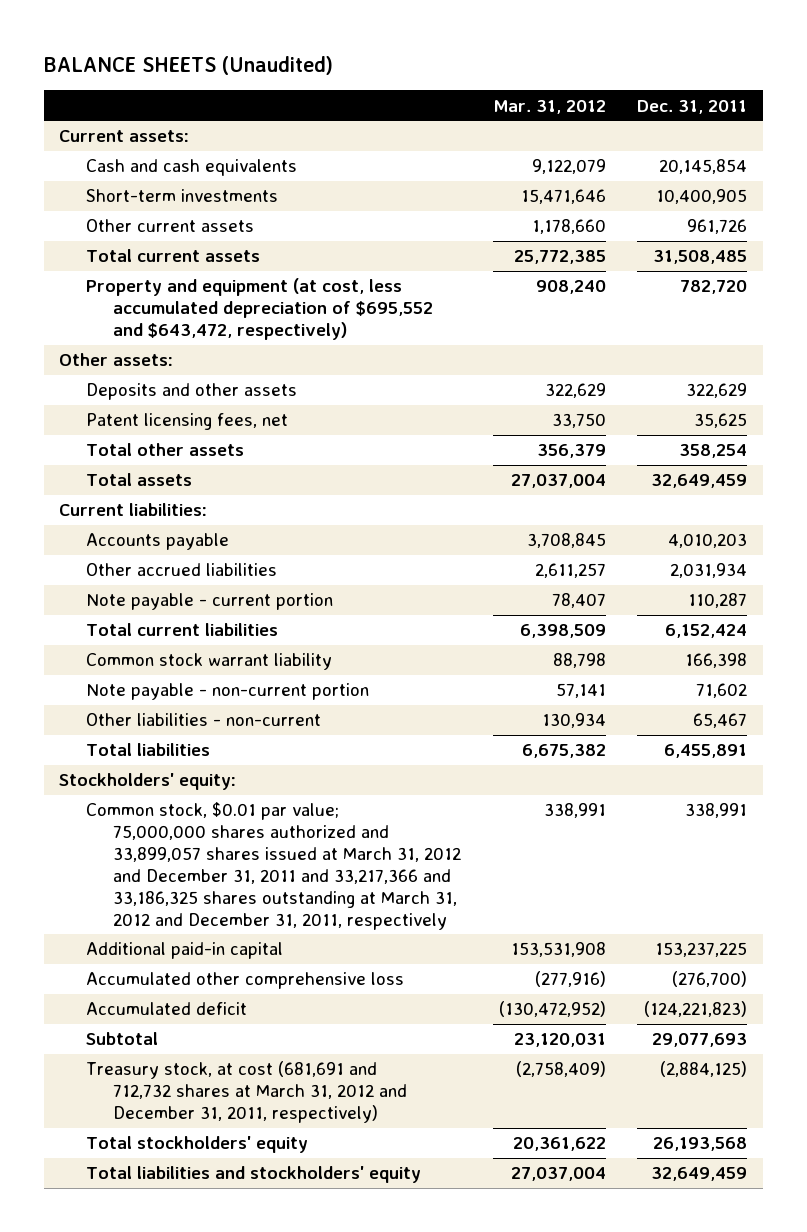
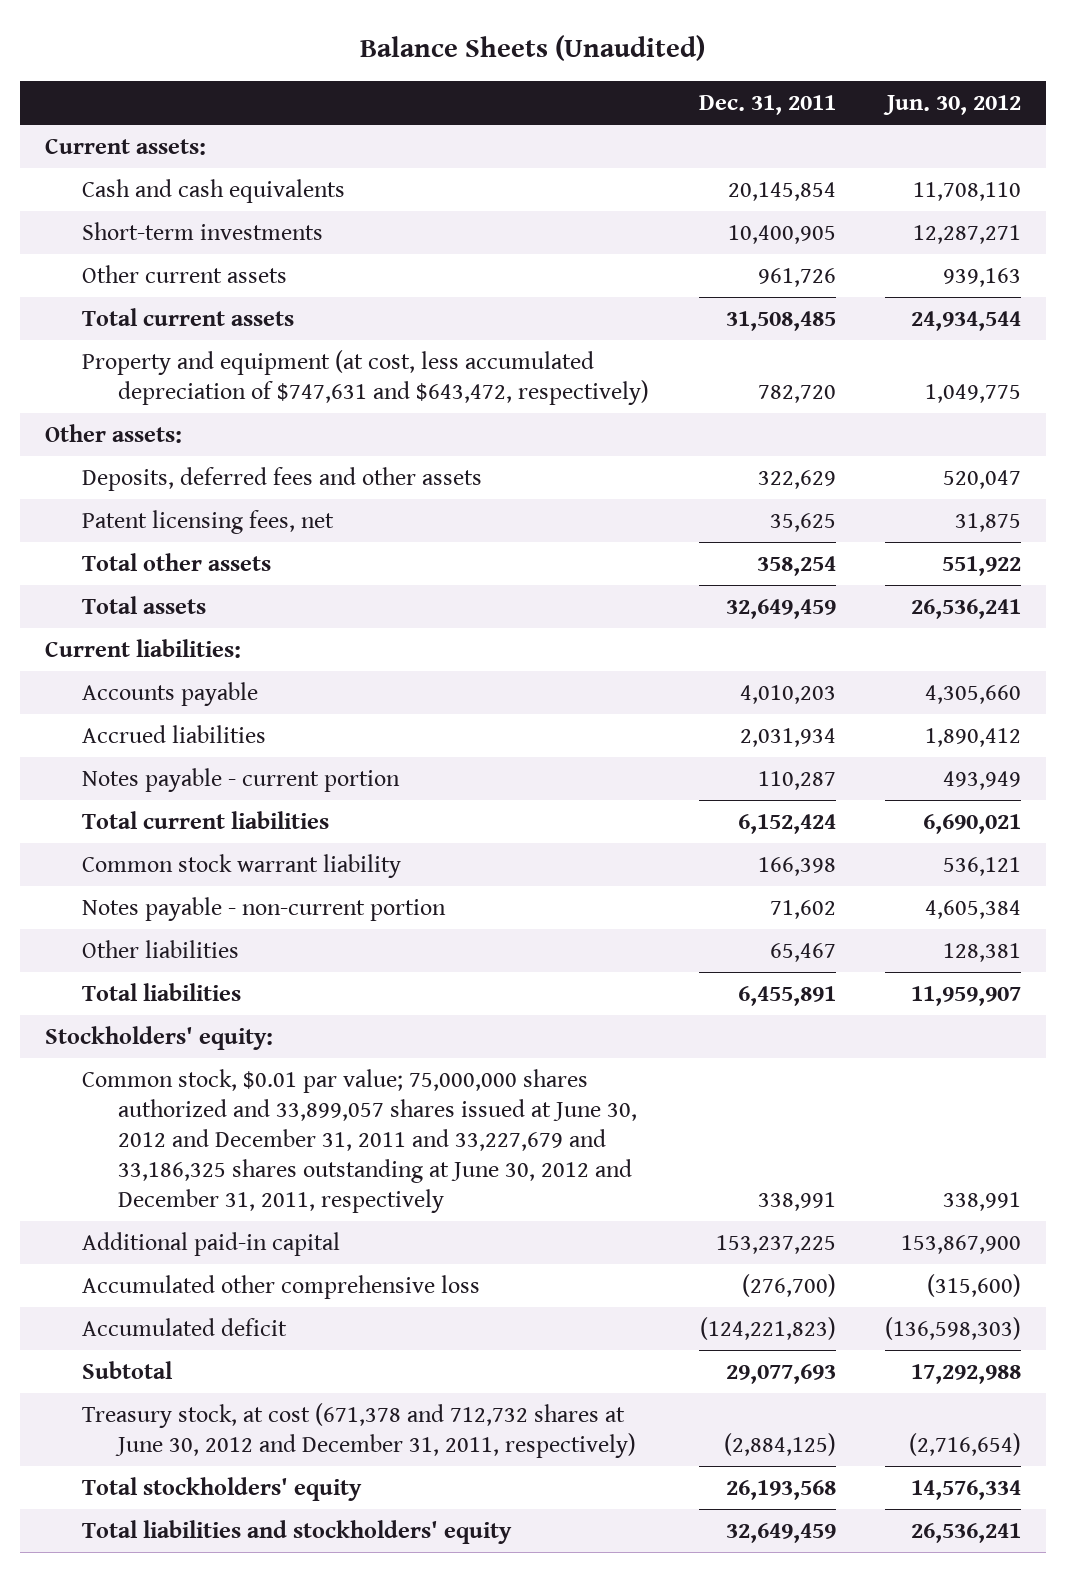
[43,56,333,76] BALANCE SHEETS (Unaudited) -> [360,35,706,62] Balance Sheets (Unaudited)
[492,99,606,114] Mar. 31, 2012 -> none
none -> [883,95,1022,116] Jun. 30, 2012
[86,278,434,340] Property and equipment (at cost, less accumulated depreciation of $695,552 and $643,472, respectively) -> [81,349,650,405] Property and equipment (at cost, less accumulated depreciation of $747,631 and $643,472, respectively)
[86,383,298,401] Deposits and other assets -> [81,466,482,491] Deposits, deferred fees and other assets
[86,563,278,577] Other accrued liabilities -> [81,724,266,743] Accrued liabilities
[86,593,334,611] Note payable - current portion -> [81,767,400,792] Notes payable - current portion
[86,683,370,701] Note payable - non-current portion -> [81,896,446,921] Notes payable - non-current portion
[86,713,322,727] Other liabilities - non-current -> [81,939,239,958] Other liabilities
[86,802,462,930] Common stock, $0.01 par value; 75,000,000 shares authorized and 33,899,057 shares issued at March 31, 2012 and December 31, 2011 and 33,217,366 and 33,186,325 shares outstanding at March 31, 2012 and December 31, 2011, respectively -> [81,1068,638,1214] Common stock, $0.01 par value; 75,000,000 shares authorized and 33,899,057 shares issued at June 30, 2012 and December 31, 2011 and 33,227,679 and 33,186,325 shares outstanding at June 30, 2012 and December 31, 2011, respectively
[86,1061,408,1123] Treasury stock, at cost (681,691 and 712,732 shares at March 31, 2012 and December 31, 2011, respectively) -> [81,1402,637,1458] Treasury stock, at cost (671,378 and 712,732 shares at June 30, 2012 and December 31, 2011, respectively)

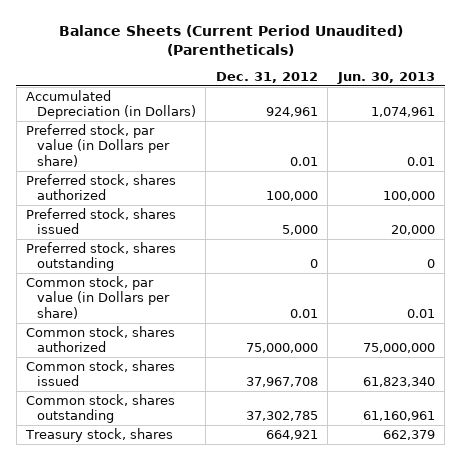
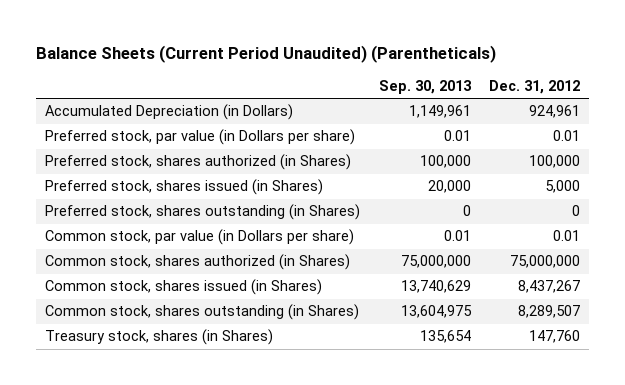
[336,71,435,84] Jun. 30, 2013 -> none
none -> [378,79,472,94] Sep. 30, 2013
[26,173,177,201] Preferred stock, shares authorized -> [45,154,352,171] Preferred stock, shares authorized (in Shares)
[26,207,177,235] Preferred stock, shares issued -> [45,179,324,196] Preferred stock, shares issued (in Shares)
[26,241,177,272] Preferred stock, shares outstanding -> [45,204,361,221] Preferred stock, shares outstanding (in Shares)
[26,325,176,353] Common stock, shares authorized -> [45,254,351,271] Common stock, shares authorized (in Shares)
[26,359,176,387] Common stock, shares issued -> [45,279,323,296] Common stock, shares issued (in Shares)
[245,377,318,388] 37,967,708 -> [517,280,580,294] 8,437,267
[26,393,176,424] Common stock, shares outstanding -> [45,304,360,321] Common stock, shares outstanding (in Shares)
[245,411,318,422] 37,302,785 -> [517,305,580,319] 8,289,507
[25,427,174,442] Treasury stock, shares -> [45,329,274,346] Treasury stock, shares (in Shares)
[265,429,318,440] 664,921 -> [528,330,580,344] 147,760

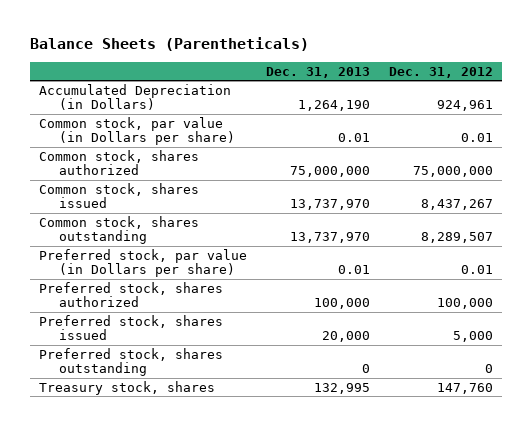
[36,44,497,63] Balance Sheets (Current Period Unaudited) (Parentheticals) -> [29,37,309,52] Balance Sheets (Parentheticals)
[378,79,472,94] Sep. 30, 2013 -> none
none -> [265,66,370,78] Dec. 31, 2013
[45,154,352,171] Preferred stock, shares authorized (in Shares) -> none
[45,179,324,196] Preferred stock, shares issued (in Shares) -> none
[45,204,361,221] Preferred stock, shares outstanding (in Shares) -> none
[45,254,351,271] Common stock, shares authorized (in Shares) -> [39,149,200,176] Common stock, shares authorized
[45,279,323,296] Common stock, shares issued (in Shares) -> [39,182,200,209] Common stock, shares issued
[45,304,360,321] Common stock, shares outstanding (in Shares) -> [39,215,200,245] Common stock, shares outstanding
[45,129,356,146] Preferred stock, par value (in Dollars per share) -> [39,248,248,278] Preferred stock, par value (in Dollars per share)
none -> [39,281,224,308] Preferred stock, shares authorized
none -> [39,314,224,341] Preferred stock, shares issued
none -> [39,347,224,377] Preferred stock, shares outstanding
[45,329,274,346] Treasury stock, shares (in Shares) -> [39,380,216,395] Treasury stock, shares

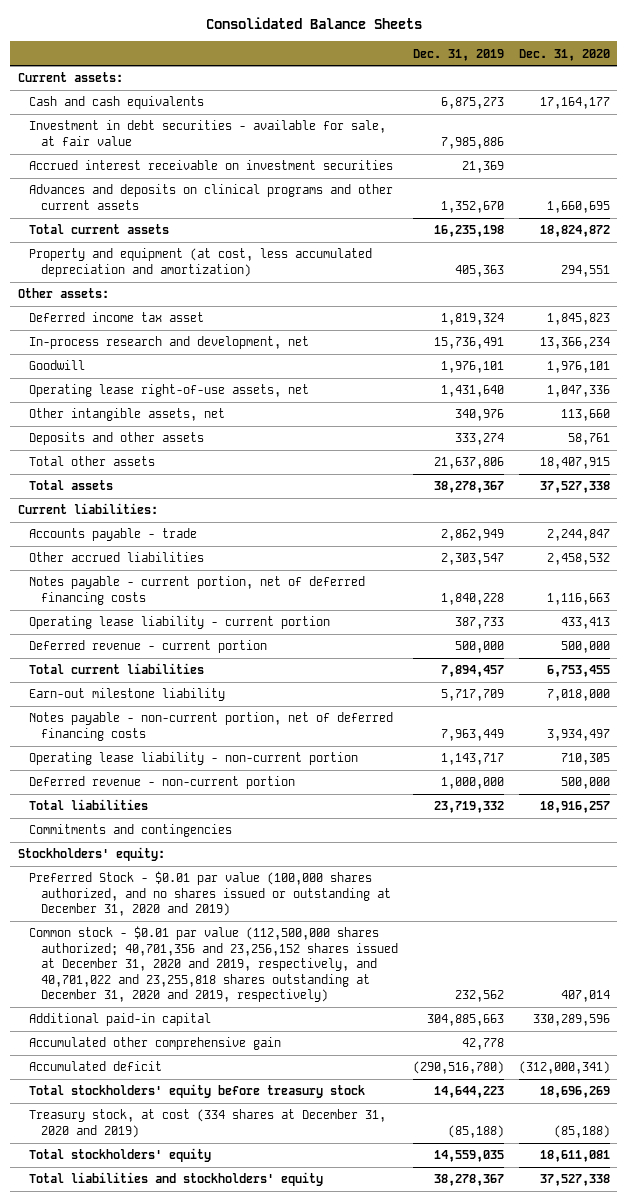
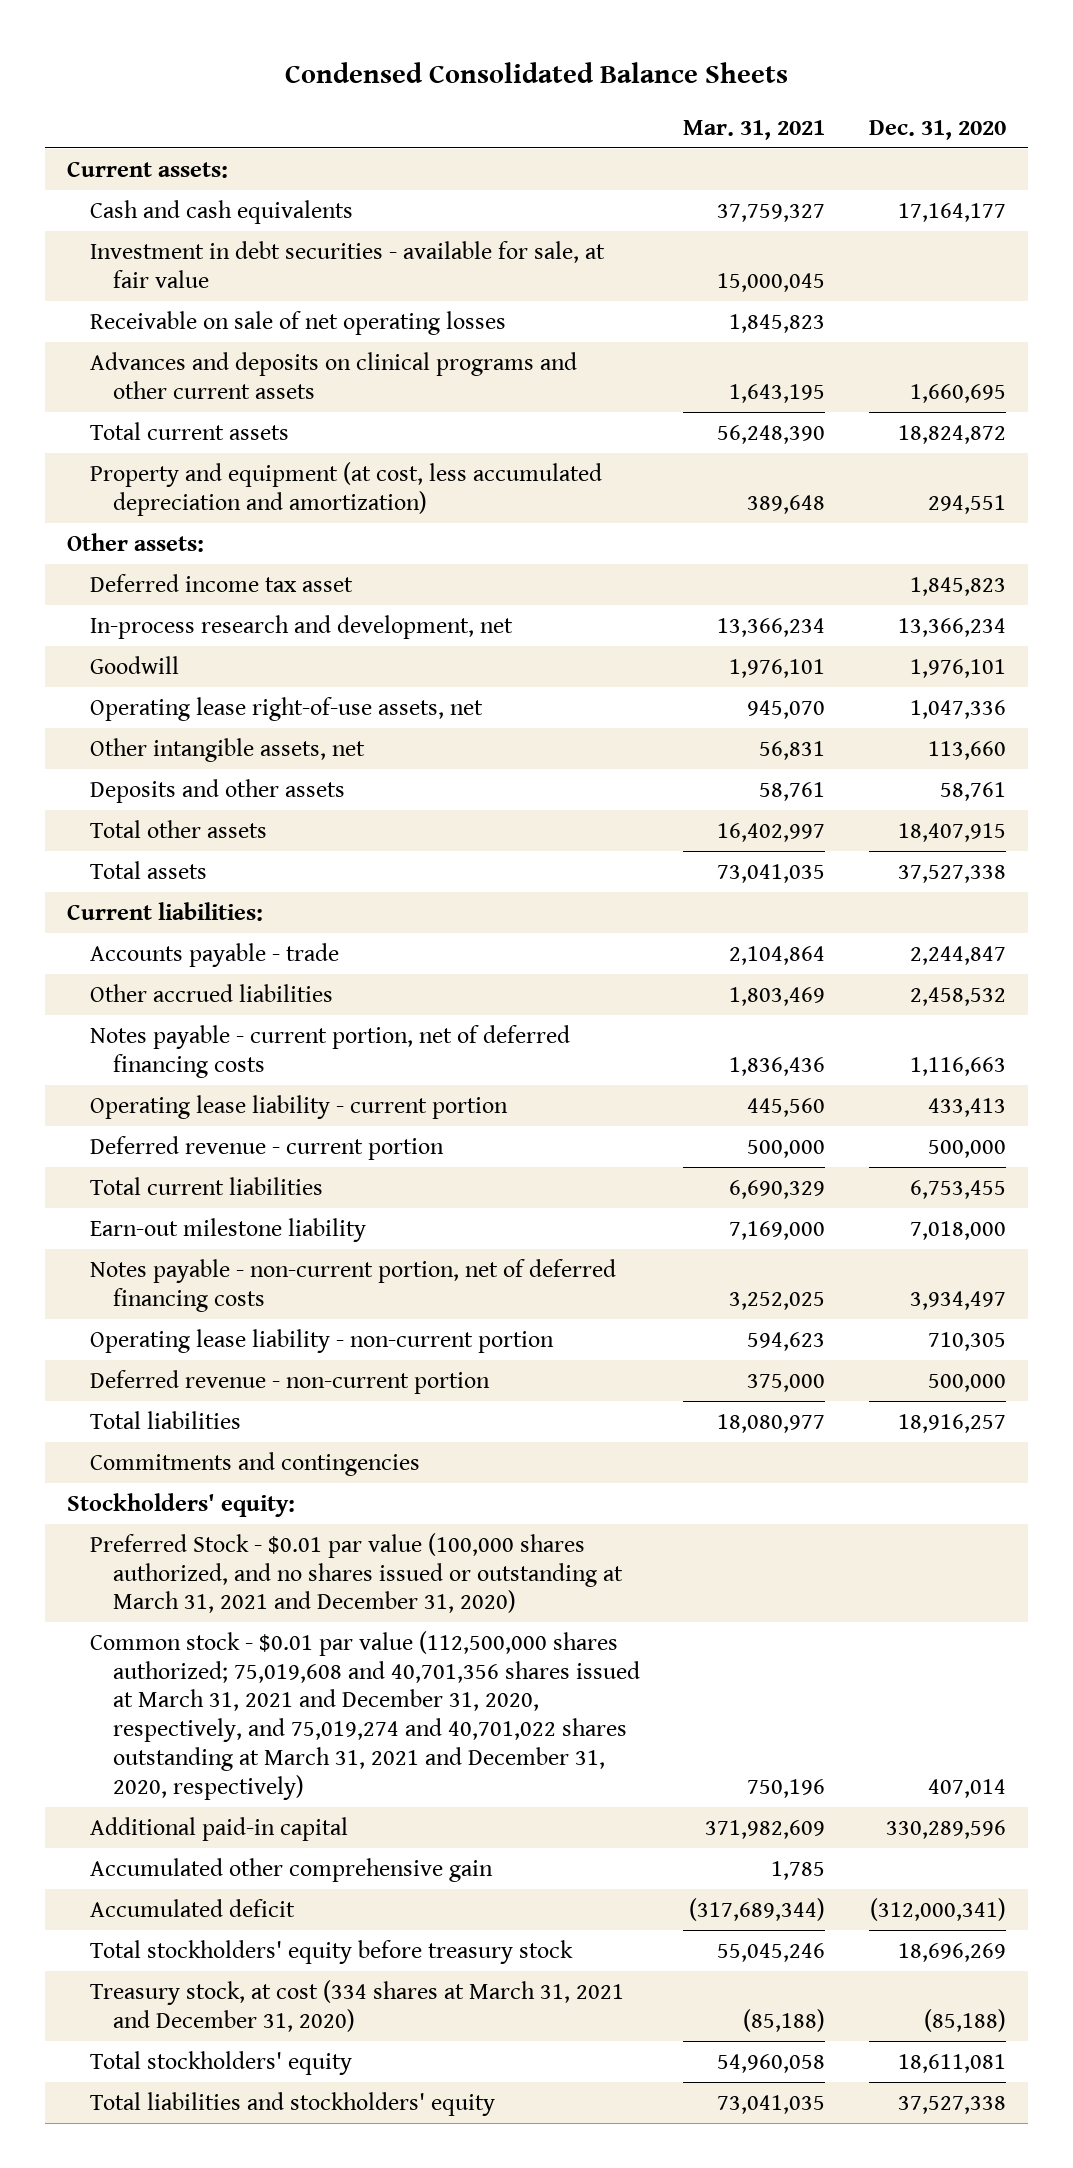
[205,17,422,30] Consolidated Balance Sheets -> [284,61,788,83] Condensed Consolidated Balance Sheets
[412,48,504,61] Dec. 31, 2019 -> none
none -> [683,119,826,140] Mar. 31, 2021
[29,160,394,171] Accrued interest receivable on investment securities -> none
none -> [89,310,506,335] Receivable on sale of net operating losses
[29,871,392,917] Preferred Stock - $0.01 par value (100,000 shares authorized, and no shares issued or outstanding at December 31, 2020 and 2019) -> [89,1532,623,1614] Preferred Stock - $0.01 par value (100,000 shares authorized, and no shares issued or outstanding at March 31, 2021 and December 31, 2020)
[29,926,399,1002] Common stock - $0.01 par value (112,500,000 shares authorized; 40,701,356 and 23,256,152 shares issued at December 31, 2020 and 2019, respectively, and 40,701,022 and 23,255,818 shares outstanding at December 31, 2020 and 2019, respectively) -> [89,1630,640,1800] Common stock - $0.01 par value (112,500,000 shares authorized; 75,019,608 and 40,701,356 shares issued at March 31, 2021 and December 31, 2020, respectively, and 75,019,274 and 40,701,022 shares outstanding at March 31, 2021 and December 31, 2020, respectively)
[29,1109,387,1138] Treasury stock, at cost (334 shares at December 31, 2020 and 2019) -> [89,1979,624,2032] Treasury stock, at cost (334 shares at March 31, 2021 and December 31, 2020)

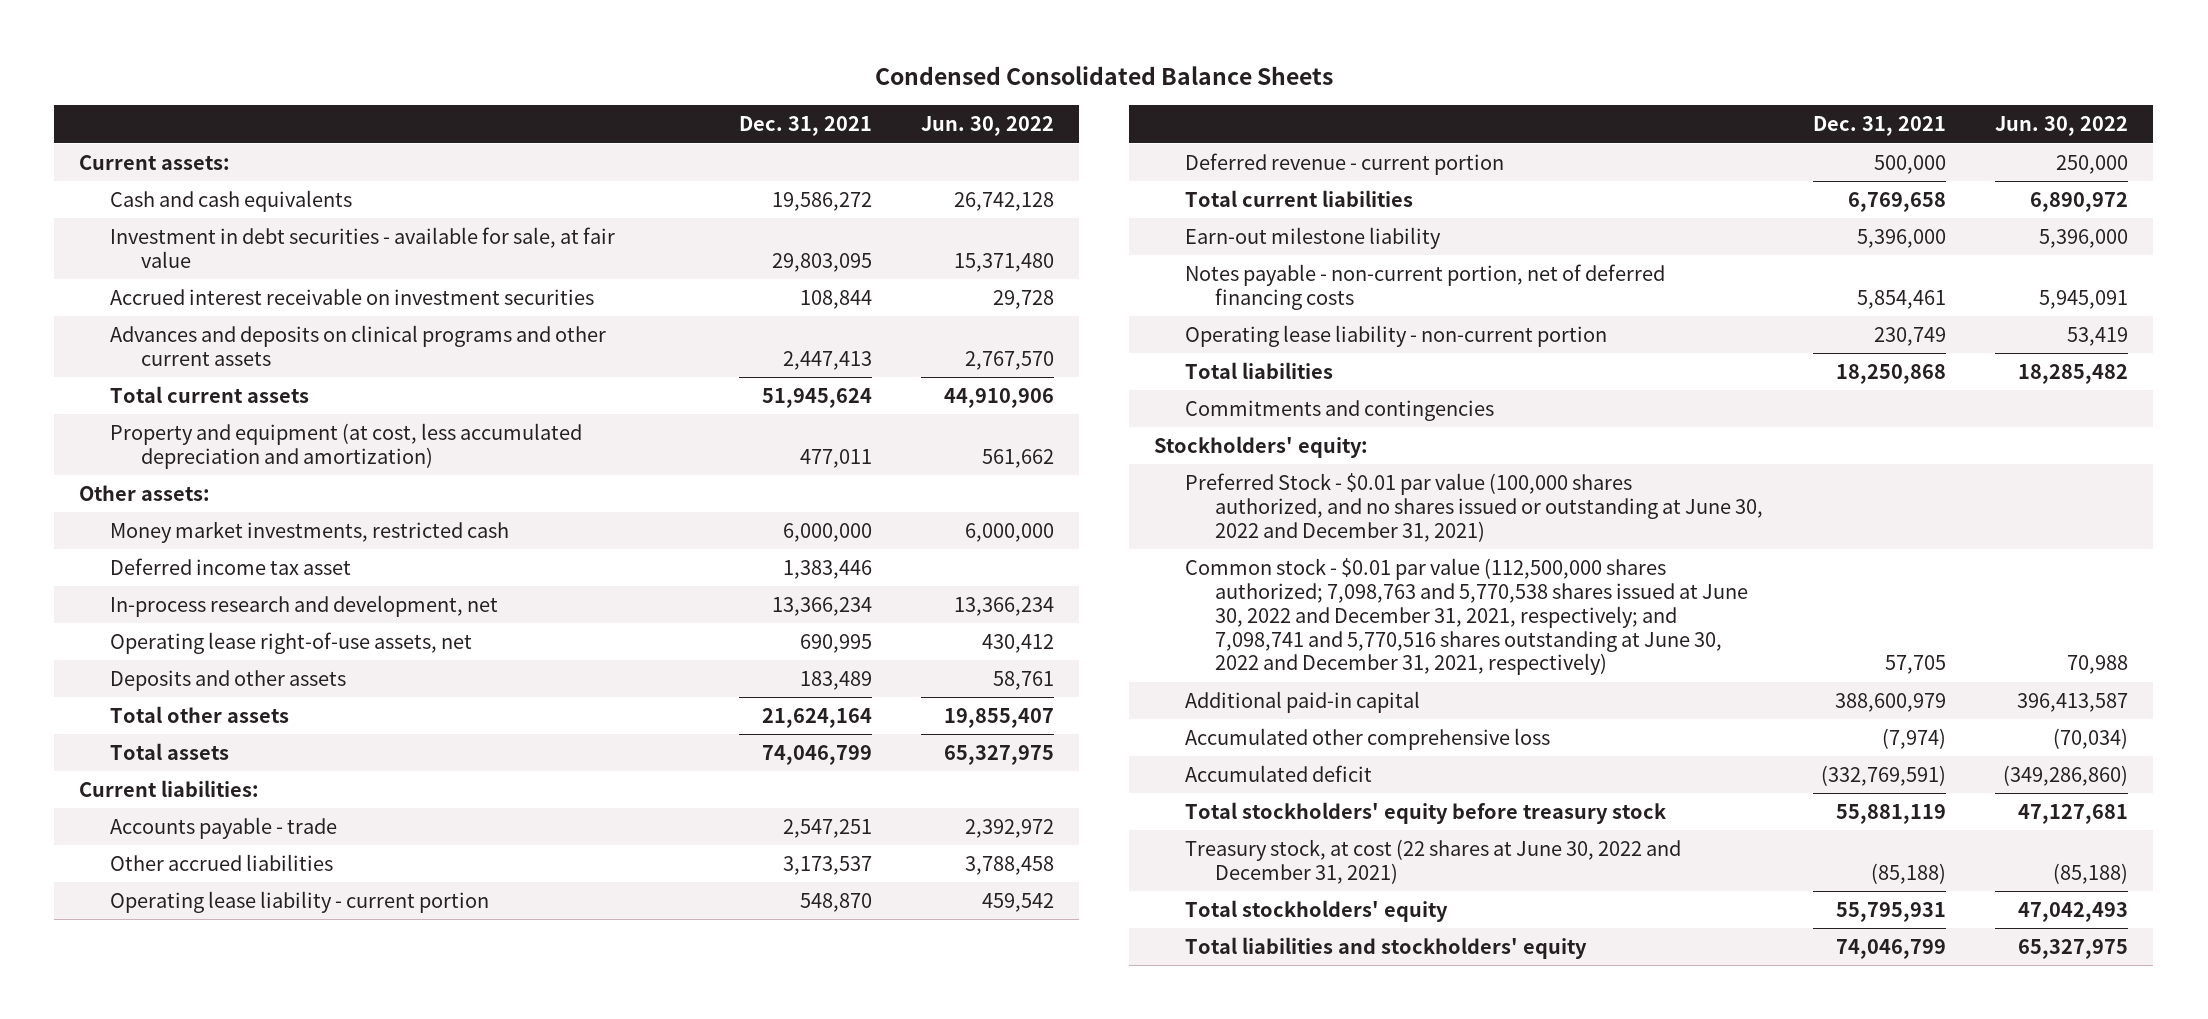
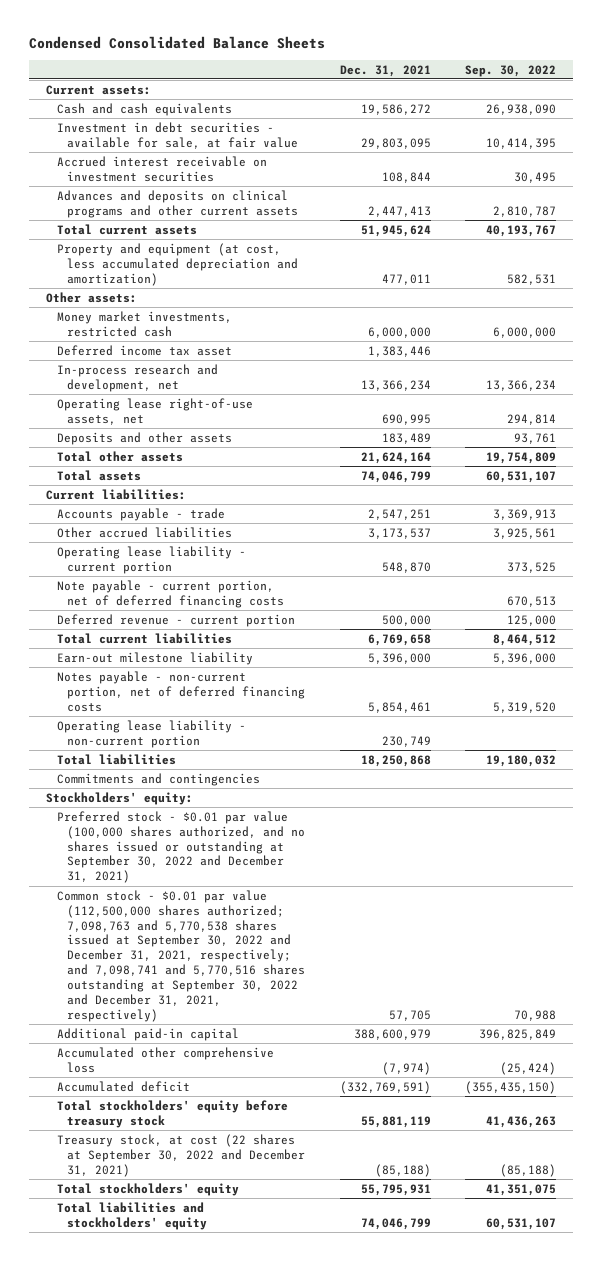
[921,116,1055,137] Jun. 30, 2022 -> none
none -> [464,64,556,77] Sep. 30, 2022
none -> [56,579,285,608] Note payable - current portion, net of deferred financing costs
[1184,473,1764,542] Preferred Stock - $0.01 par value (100,000 shares authorized, and no shares issued or outstanding at June 30, 2022 and December 31, 2021) -> [56,810,306,884] Preferred stock - $0.01 par value (100,000 shares authorized, and no shares issued or outstanding at September 30, 2022 and December 31, 2021)
[1184,558,1749,676] Common stock - $0.01 par value (112,500,000 shares authorized; 7,098,763 and 5,770,538 shares issued at June 30, 2022 and December 31, 2021, respectively; and 7,098,741 and 5,770,516 shares outstanding at June 30, 2022 and December 31, 2021, respectively) -> [56,889,306,1022] Common stock - $0.01 par value (112,500,000 shares authorized; 7,098,763 and 5,770,538 shares issued at September 30, 2022 and December 31, 2021, respectively; and 7,098,741 and 5,770,516 shares outstanding at September 30, 2022 and December 31, 2021, respectively)
[1184,839,1681,884] Treasury stock, at cost (22 shares at June 30, 2022 and December 31, 2021) -> [56,1133,306,1177] Treasury stock, at cost (22 shares at September 30, 2022 and December 31, 2021)

